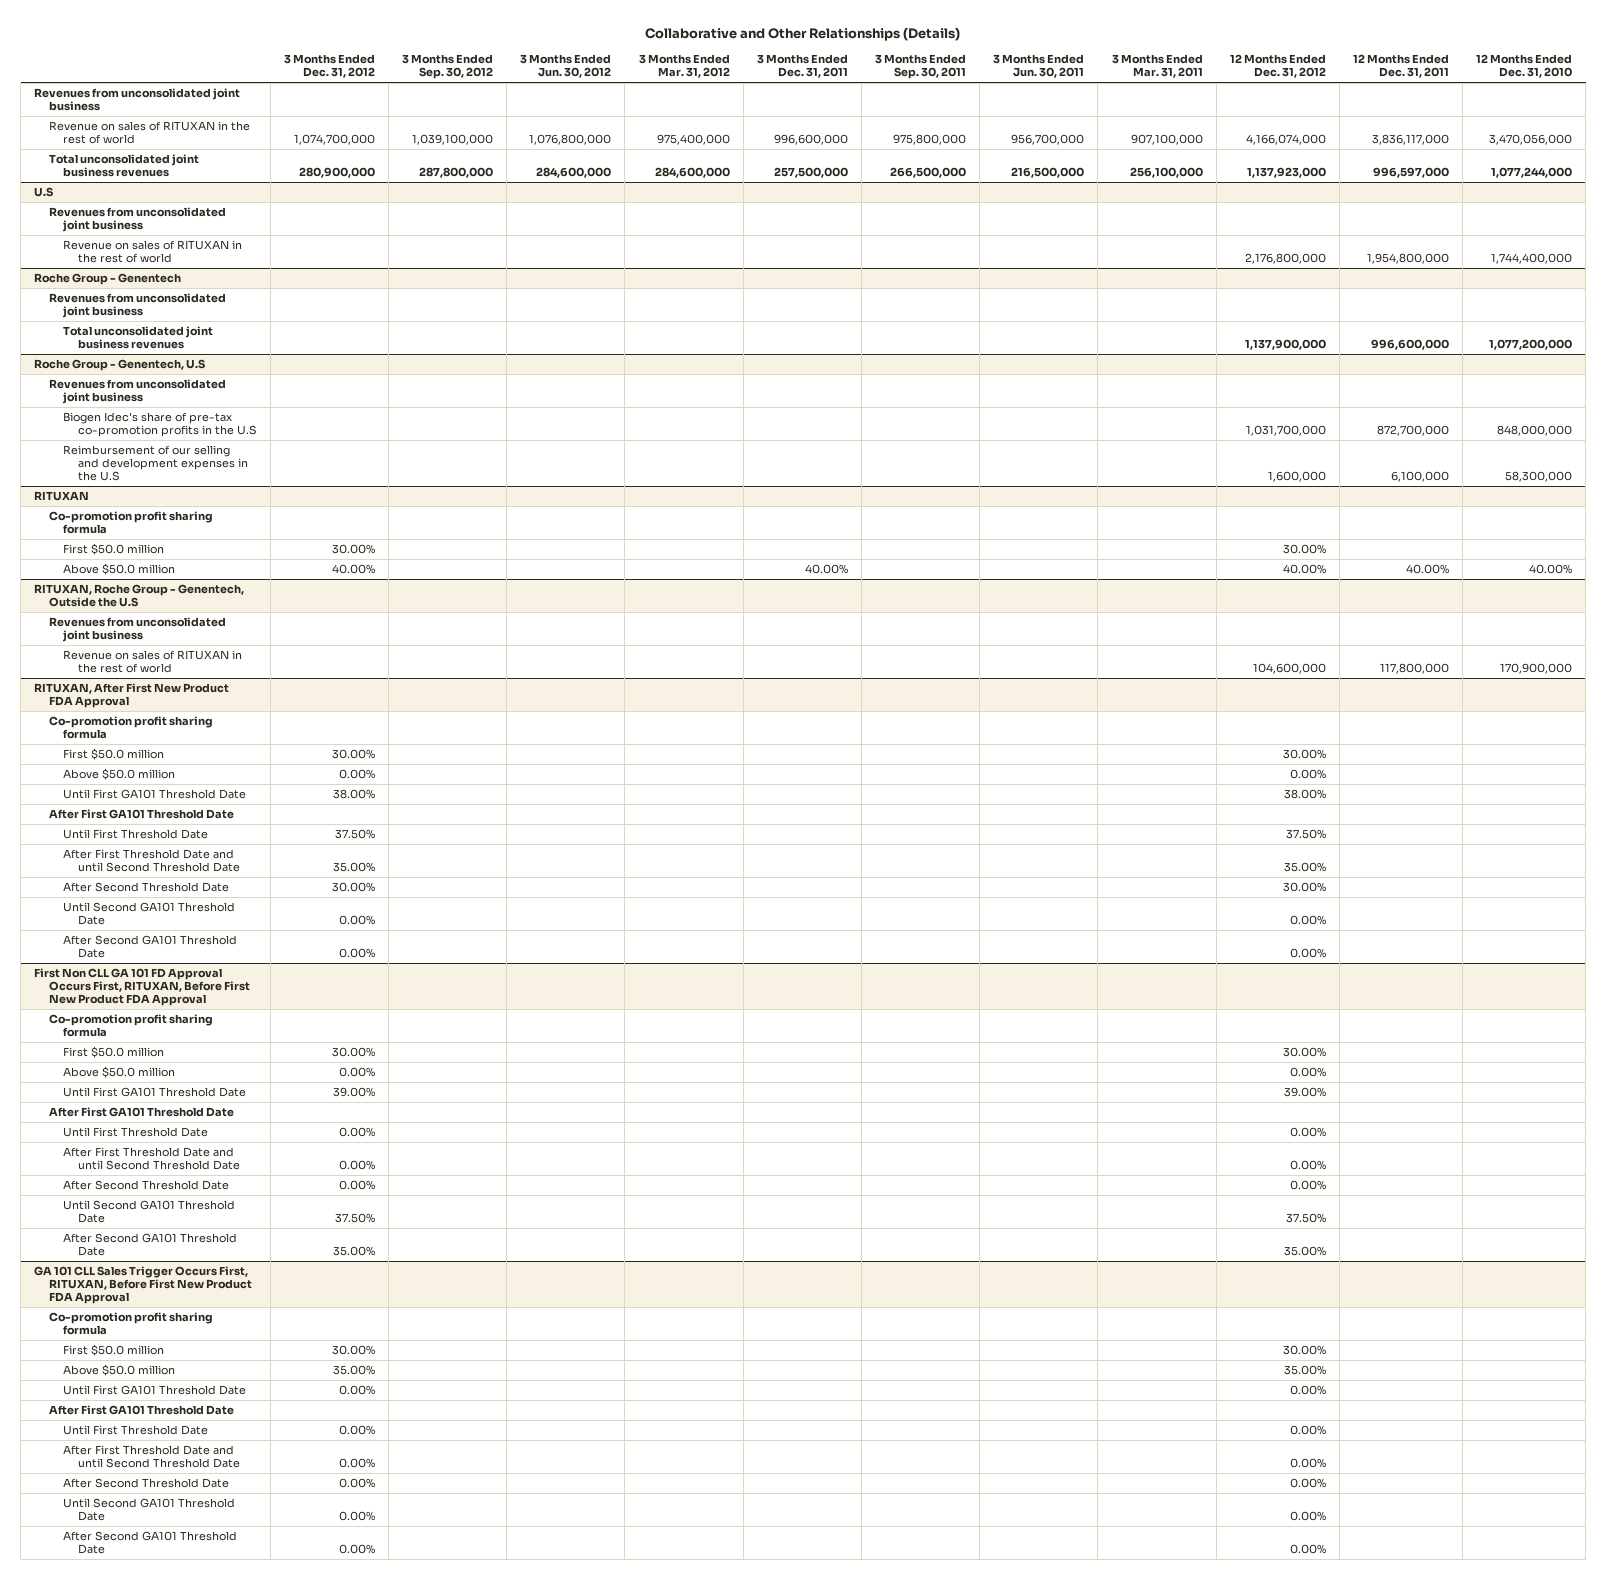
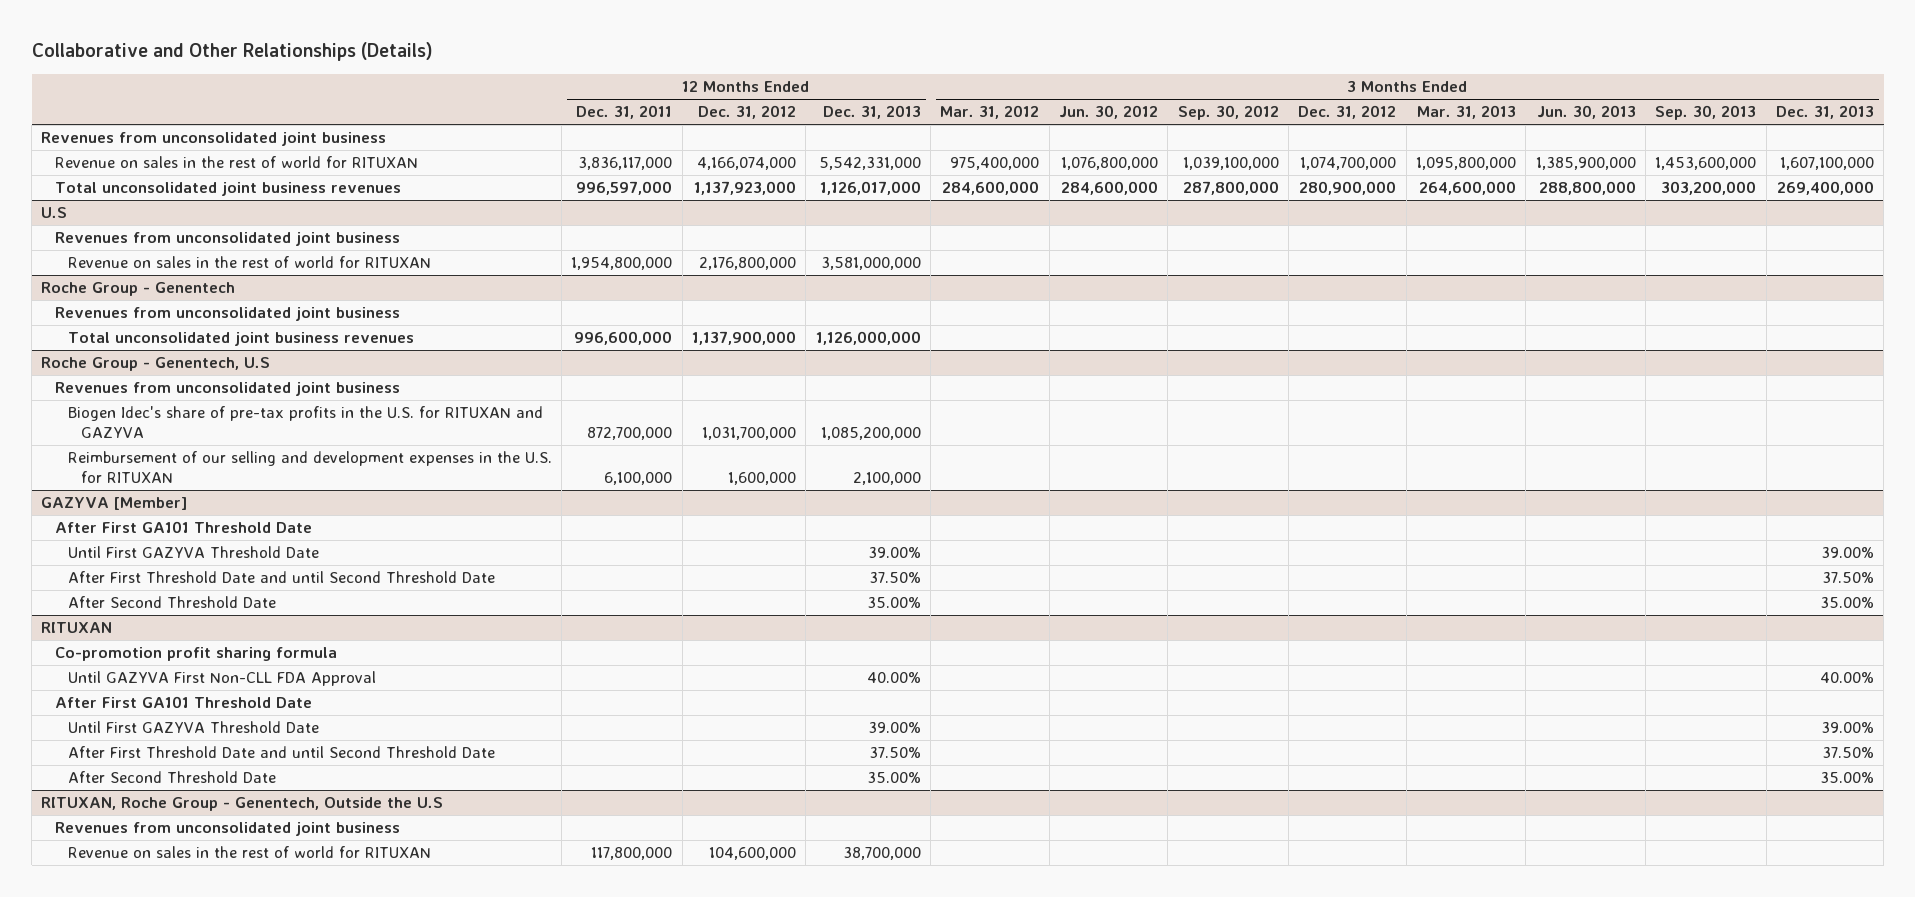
[756,54,848,79] 3 Months Ended Dec. 31, 2011 -> none
[875,54,967,80] 3 Months Ended Sep. 30, 2011 -> none
[993,54,1085,79] 3 Months Ended Jun. 30, 2011 -> none
[1111,54,1203,79] 3 Months Ended Mar. 31, 2011 -> none
[1476,54,1573,79] 12 Months Ended Dec. 31, 2010 -> none
none -> [822,105,921,120] Dec. 31, 2013
none -> [1417,105,1517,120] Mar. 31, 2013
none -> [1536,105,1636,120] Jun. 30, 2013
none -> [1655,105,1757,121] Sep. 30, 2013
none -> [1776,105,1875,120] Dec. 31, 2013
[48,120,250,145] Revenue on sales of RITUXAN in the rest of world -> [54,156,418,169] Revenue on sales in the rest of world for RITUXAN
[63,239,243,264] Revenue on sales of RITUXAN in the rest of world -> [67,256,431,269] Revenue on sales in the rest of world for RITUXAN
[63,411,257,438] Biogen Idec's share of pre-tax co-promotion profits in the U.S -> [67,406,543,438] Biogen Idec's share of pre-tax profits in the U.S. for RITUXAN and GAZYVA
[63,444,248,482] Reimbursement of our selling and development expenses in the U.S -> [67,451,552,483] Reimbursement of our selling and development expenses in the U.S. for RITUXAN
none -> [41,497,188,511] GAZYVA [Member]
none -> [54,521,312,534] After First GA101 Threshold Date
none -> [67,546,319,559] Until First GAZYVA Threshold Date
none -> [67,571,495,584] After First Threshold Date and until Second Threshold Date
none -> [67,596,276,609] After Second Threshold Date
[63,542,165,555] First $50.0 million -> none
[63,562,176,575] Above $50.0 million -> none
none -> [67,671,376,687] Until GAZYVA First Non-CLL FDA Approval
none -> [54,696,312,709] After First GA101 Threshold Date
none -> [67,721,319,734] Until First GAZYVA Threshold Date
none -> [67,746,495,759] After First Threshold Date and until Second Threshold Date
none -> [67,771,276,784] After Second Threshold Date
[34,682,230,709] RITUXAN, After First New Product FDA Approval -> none
[48,715,213,740] Co-promotion profit sharing formula -> none
[63,747,165,760] First $50.0 million -> none
[63,767,176,780] Above $50.0 million -> none
[63,788,247,799] Until First GA101 Threshold Date -> none
[48,808,234,819] After First GA101 Threshold Date -> none
[63,828,209,839] Until First Threshold Date -> none
[63,848,240,873] After First Threshold Date and until Second Threshold Date -> none
[63,881,230,892] After Second Threshold Date -> none
[63,901,236,926] Until Second GA101 Threshold Date -> none
[63,934,238,959] After Second GA101 Threshold Date -> none
[34,967,250,1007] First Non CLL GA 101 FD Approval Occurs First, RITUXAN, Before First New Product FDA Approval -> none
[48,1013,213,1038] Co-promotion profit sharing formula -> none
[63,1045,165,1058] First $50.0 million -> none
[63,1065,176,1078] Above $50.0 million -> none
[63,1086,247,1097] Until First GA101 Threshold Date -> none
[48,1106,234,1117] After First GA101 Threshold Date -> none
[63,1126,209,1137] Until First Threshold Date -> none
[63,1146,240,1171] After First Threshold Date and until Second Threshold Date -> none
[63,1179,230,1190] After Second Threshold Date -> none
[63,1199,236,1224] Until Second GA101 Threshold Date -> none
[63,1232,238,1257] After Second GA101 Threshold Date -> none
[34,1265,252,1305] GA 101 CLL Sales Trigger Occurs First, RITUXAN, Before First New Product FDA Approval -> none
[48,1311,213,1336] Co-promotion profit sharing formula -> none
[63,1343,165,1356] First $50.0 million -> none
[63,1363,176,1376] Above $50.0 million -> none
[63,1384,247,1395] Until First GA101 Threshold Date -> none
[48,1404,234,1415] After First GA101 Threshold Date -> none
[63,1424,209,1435] Until First Threshold Date -> none
[63,1444,240,1469] After First Threshold Date and until Second Threshold Date -> none
[63,1477,230,1488] After Second Threshold Date -> none
[63,1497,236,1522] Until Second GA101 Threshold Date -> none
[63,1530,238,1555] After Second GA101 Threshold Date -> none
[63,649,243,674] Revenue on sales of RITUXAN in the rest of world -> [67,846,431,859] Revenue on sales in the rest of world for RITUXAN

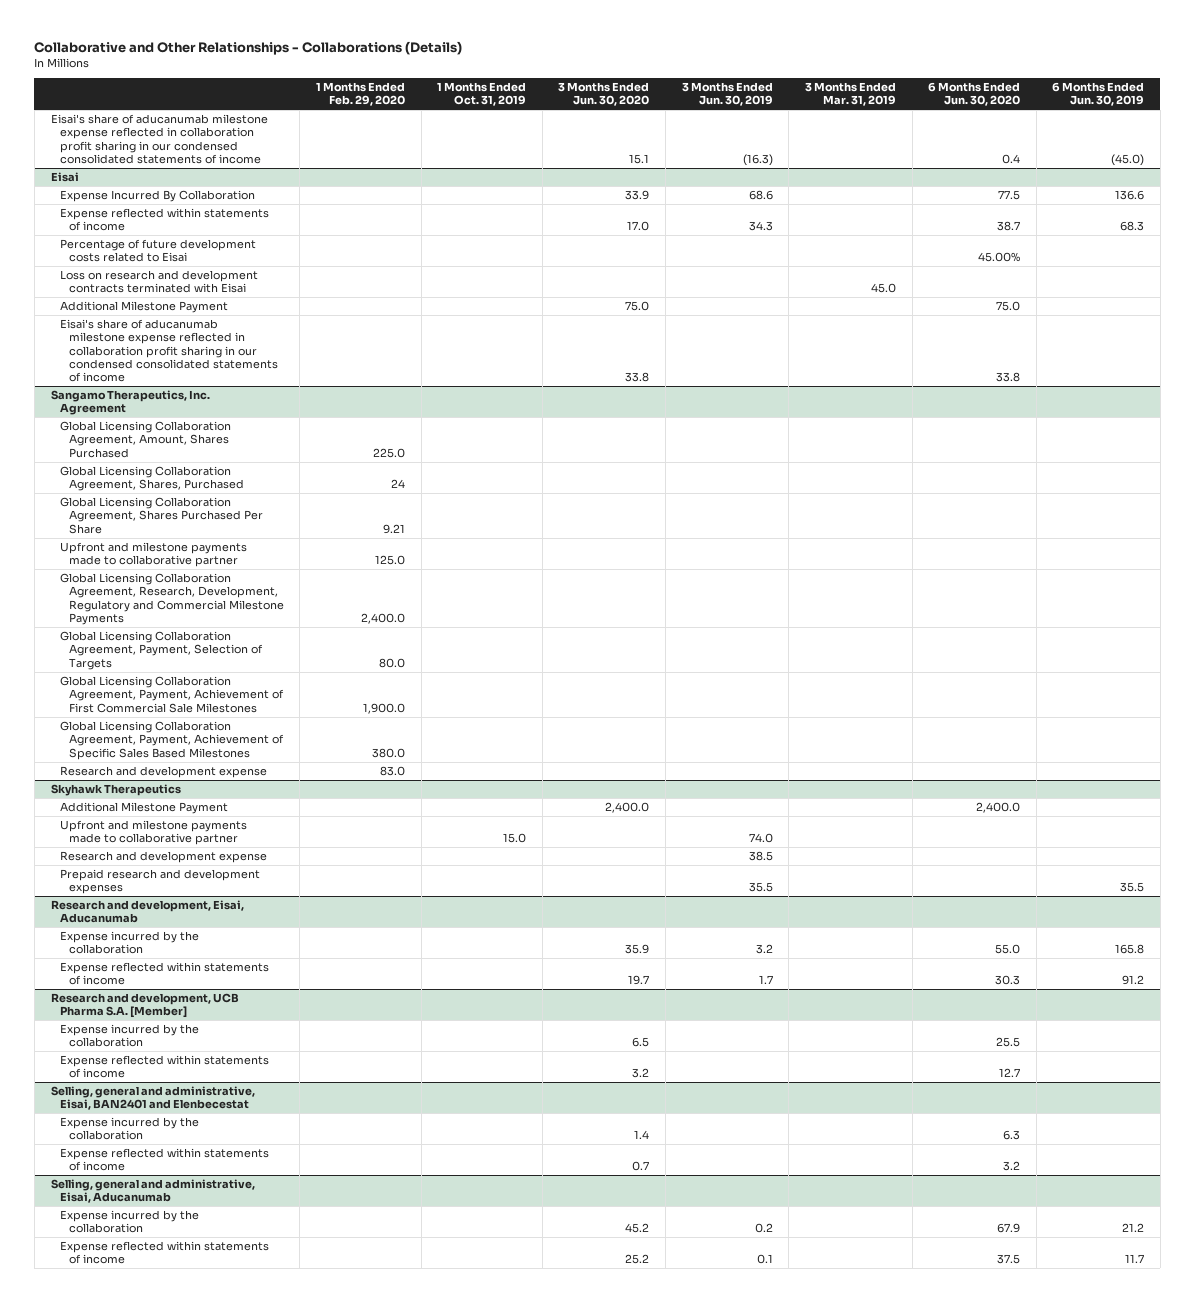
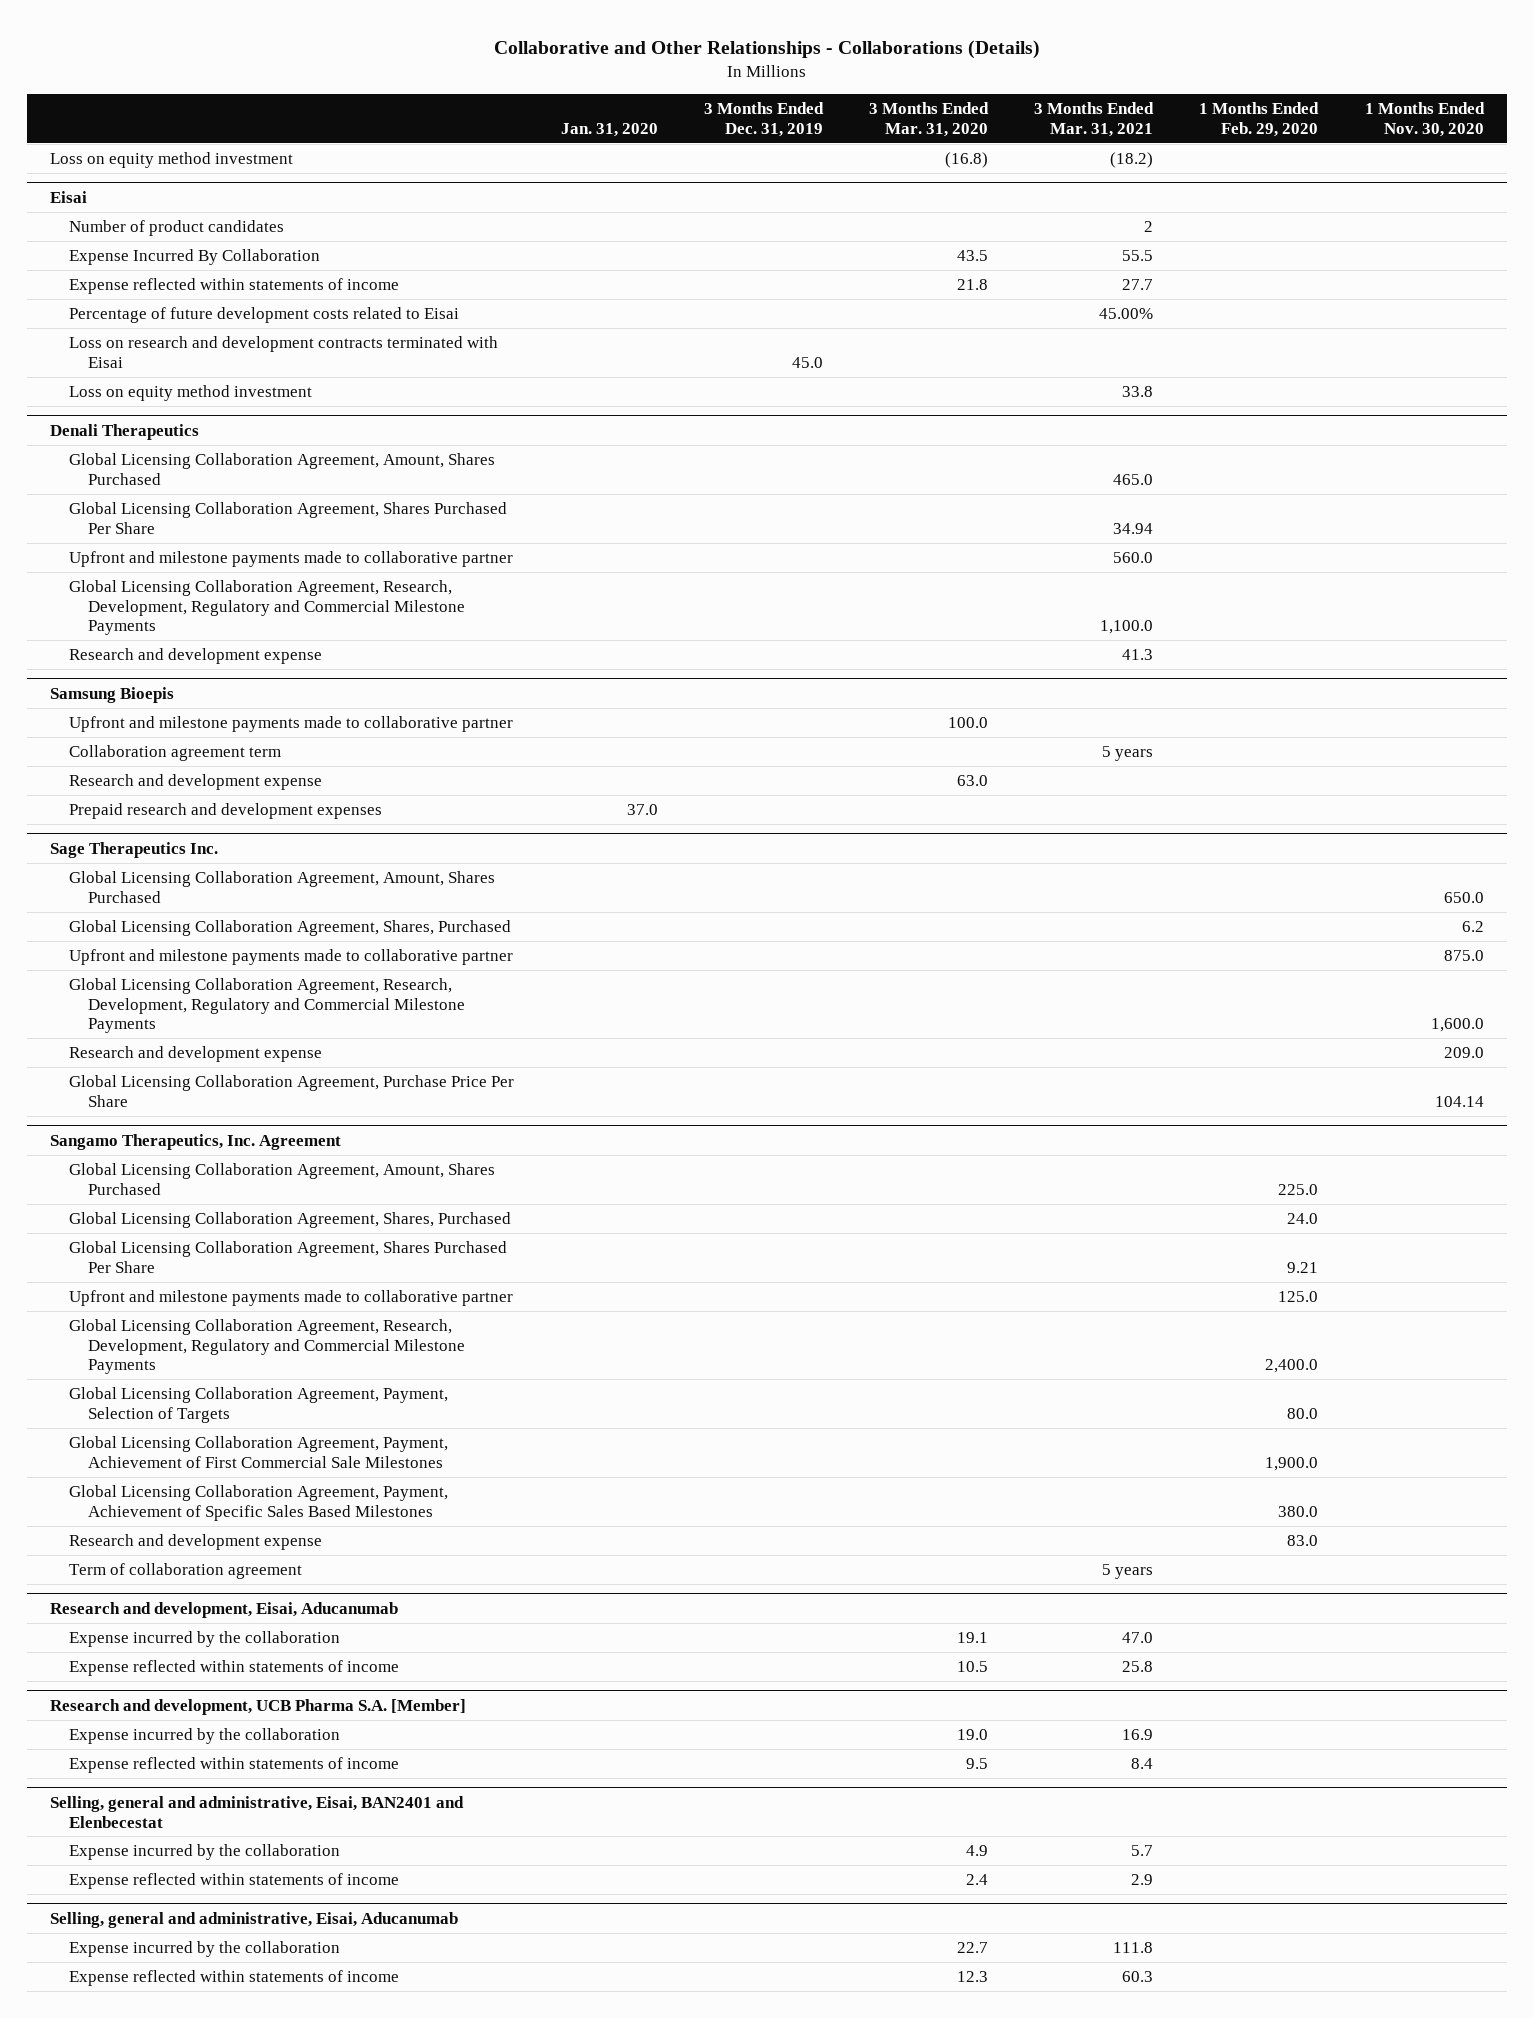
[437,82,527,107] 1 Months Ended Oct. 31, 2019 -> none
[558,82,650,107] 3 Months Ended Jun. 30, 2020 -> none
[681,82,773,107] 3 Months Ended Jun. 30, 2019 -> none
[804,82,896,107] 3 Months Ended Mar. 31, 2019 -> none
[928,82,1021,107] 6 Months Ended Jun. 30, 2020 -> none
[1052,82,1145,107] 6 Months Ended Jun. 30, 2019 -> none
none -> [560,122,658,137] Jan. 31, 2020
none -> [703,101,824,137] 3 Months Ended Dec. 31, 2019
none -> [869,101,990,137] 3 Months Ended Mar. 31, 2020
none -> [1034,101,1155,137] 3 Months Ended Mar. 31, 2021
none -> [1364,101,1485,137] 1 Months Ended Nov. 30, 2020
[50,113,268,165] Eisai's share of aducanumab milestone expense reflected in collaboration profit sharing in our condensed consolidated statements of income -> [50,151,294,168] Loss on equity method investment
none -> [69,219,285,236] Number of product candidates
[59,300,228,313] Additional Milestone Payment -> none
[59,318,278,383] Eisai's share of aducanumab milestone expense reflected in collaboration profit sharing in our condensed consolidated statements of income -> [69,384,313,401] Loss on equity method investment
none -> [50,423,200,440] Denali Therapeutics
none -> [69,452,496,485] Global Licensing Collaboration Agreement, Amount, Shares Purchased
none -> [69,501,508,534] Global Licensing Collaboration Agreement, Shares Purchased Per Share
none -> [69,550,514,567] Upfront and milestone payments made to collaborative partner
none -> [69,579,466,636] Global Licensing Collaboration Agreement, Research, Development, Regulatory and Commercial Milestone Payments
none -> [69,647,323,664] Research and development expense
none -> [50,686,175,703] Samsung Bioepis
none -> [69,715,514,732] Upfront and milestone payments made to collaborative partner
none -> [69,744,282,761] Collaboration agreement term
none -> [69,773,323,790] Research and development expense
none -> [69,802,383,819] Prepaid research and development expenses
none -> [50,841,219,858] Sage Therapeutics Inc.
none -> [69,870,496,903] Global Licensing Collaboration Agreement, Amount, Shares Purchased
none -> [69,919,512,936] Global Licensing Collaboration Agreement, Shares, Purchased
none -> [69,948,514,965] Upfront and milestone payments made to collaborative partner
none -> [69,977,466,1034] Global Licensing Collaboration Agreement, Research, Development, Regulatory and Commercial Milestone Payments
none -> [69,1045,323,1062] Research and development expense
none -> [69,1074,515,1107] Global Licensing Collaboration Agreement, Purchase Price Per Share
[391,479,406,489] 24 -> [1287,1212,1319,1224] 24.0
[50,783,181,796] Skyhawk Therapeutics -> none
[59,801,228,814] Additional Milestone Payment -> none
[59,819,247,846] Upfront and milestone payments made to collaborative partner -> none
[59,850,267,863] Research and development expense -> none
[59,868,260,895] Prepaid research and development expenses -> none
none -> [69,1562,303,1579] Term of collaboration agreement

